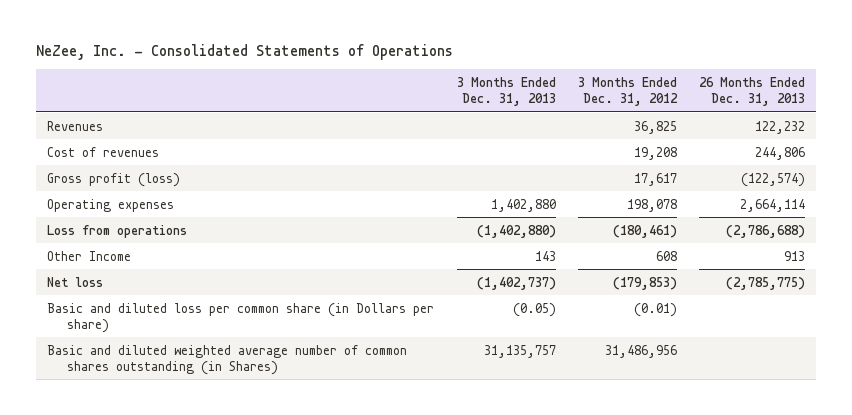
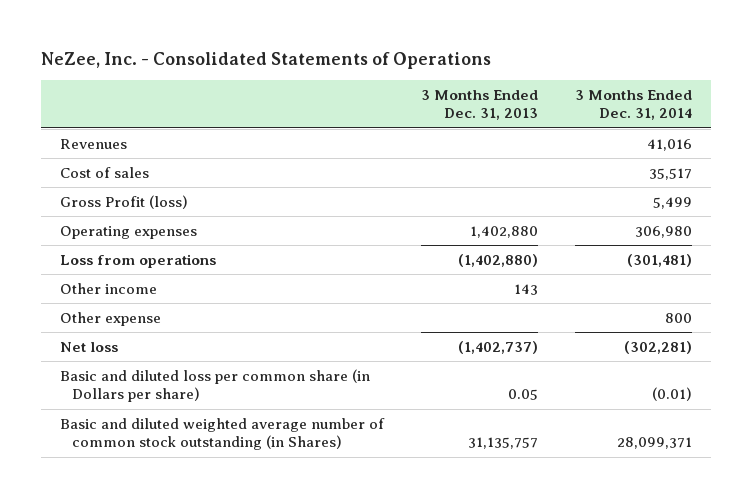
[577,77,678,107] 3 Months Ended Dec. 31, 2012 -> none
[699,77,806,107] 26 Months Ended Dec. 31, 2013 -> none
none -> [575,89,693,121] 3 Months Ended Dec. 31, 2014
[47,146,160,157] Cost of revenues -> [59,166,149,178] Cost of sales
[47,172,181,187] Gross profit (loss) -> [59,194,188,209] Gross Profit (loss)
[47,250,132,261] Other Income -> [59,282,157,294] Other income
none -> [59,311,161,326] Other expense
[512,302,556,317] (0.05) -> [508,389,539,401] 0.05
[47,344,408,375] Basic and diluted weighted average number of common shares outstanding (in Shares) -> [59,417,385,451] Basic and diluted weighted average number of common stock outstanding (in Shares)

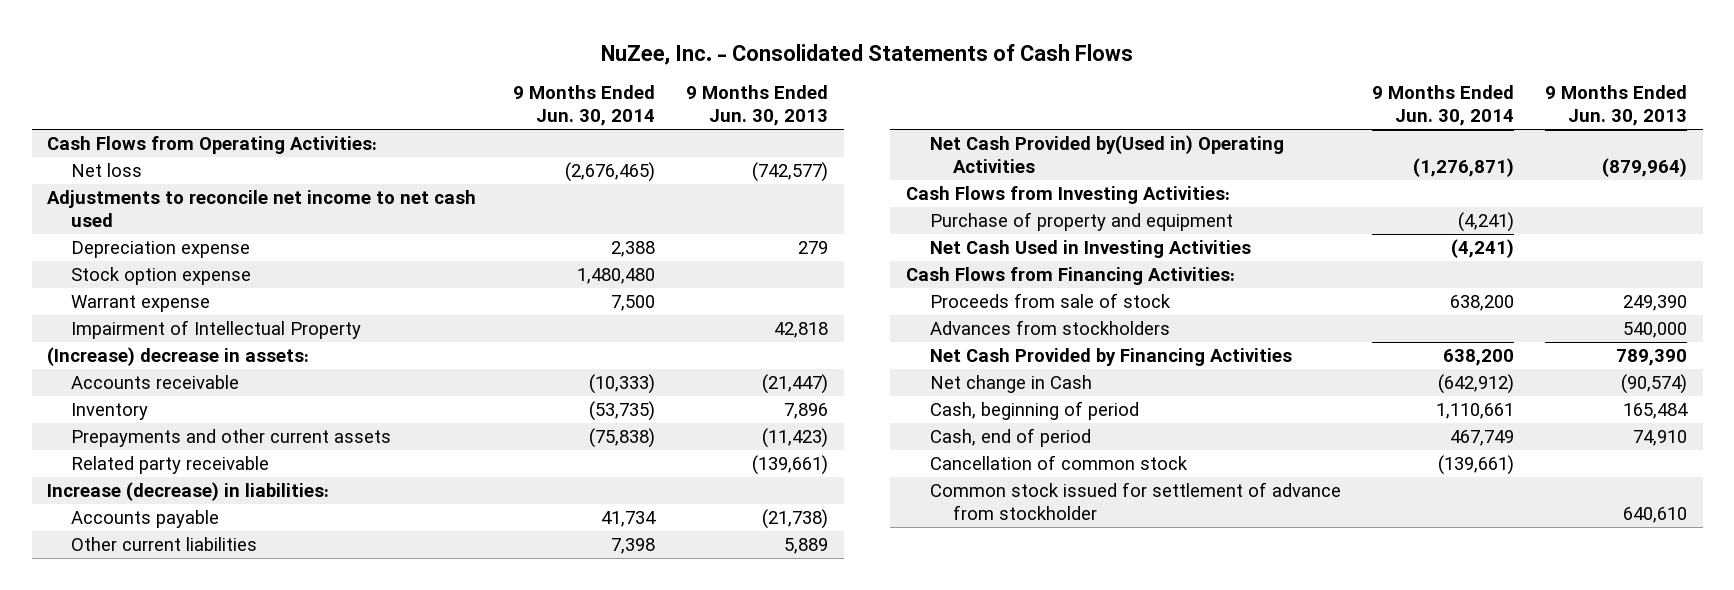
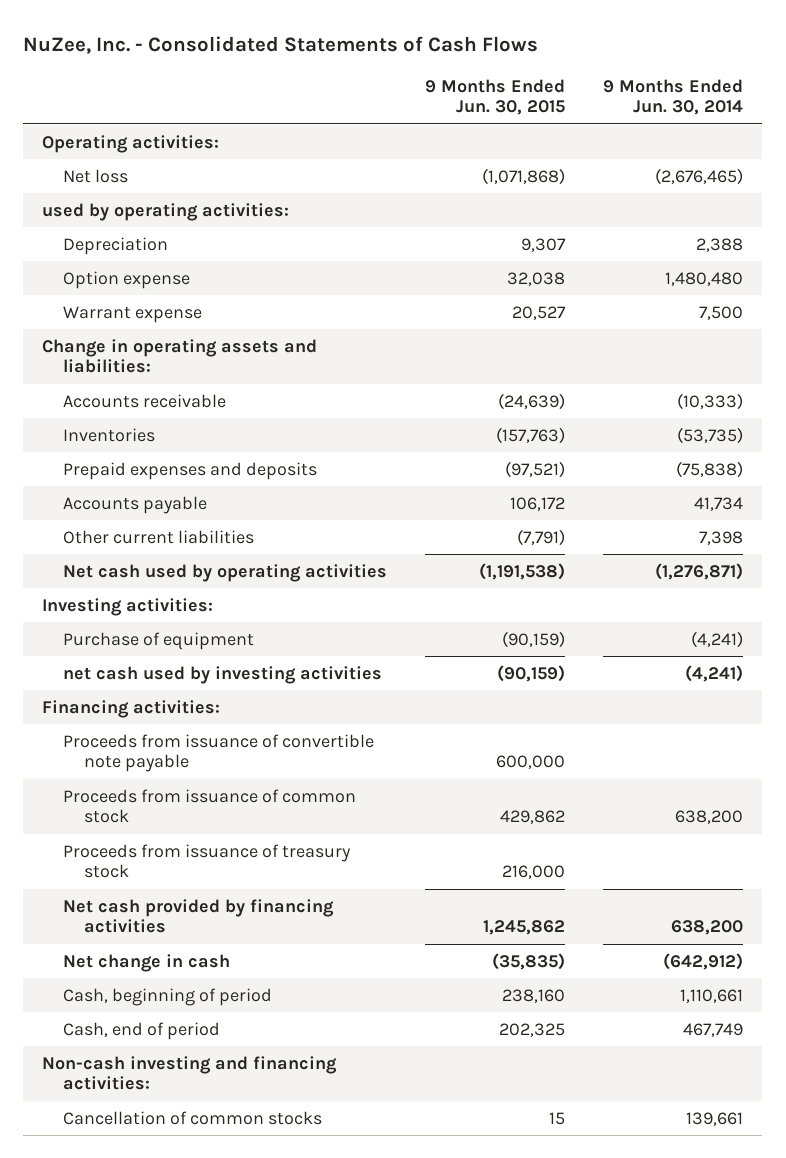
[686,85,829,127] 9 Months Ended Jun. 30, 2013 -> none
none -> [425,78,566,116] 9 Months Ended Jun. 30, 2015
[47,136,378,155] Cash Flows from Operating Activities: -> none
none -> [42,134,220,153] Operating activities:
[47,190,477,227] Adjustments to reconcile net income to net cash used -> none
none -> [42,202,290,221] used by operating activities:
[71,241,251,259] Depreciation expense -> [63,236,169,255] Depreciation
[71,267,252,286] Stock option expense -> [63,270,191,289] Option expense
[71,320,362,340] Impairment of Intellectual Property -> none
[47,347,310,367] (Increase) decrease in assets: -> none
none -> [42,338,318,374] Change in operating assets and liabilities:
[71,456,270,475] Related party receivable -> none
[47,482,330,502] Increase (decrease) in liabilities: -> none
[71,403,149,421] Inventory -> [63,427,156,442] Inventories
[71,429,392,448] Prepayments and other current assets -> [63,461,318,480] Prepaid expenses and deposits
[905,186,1230,205] Cash Flows from Investing Activities: -> none
[905,267,1235,286] Cash Flows from Financing Activities: -> none
[929,320,1170,336] Advances from stockholders -> none
[929,135,1284,173] Net Cash Provided by(Used in) Operating Activities -> [63,563,388,582] Net cash used by operating activities
none -> [42,597,214,616] Investing activities:
[929,212,1233,232] Purchase of property and equipment -> [63,631,255,650] Purchase of equipment
[929,240,1251,259] Net Cash Used in Investing Activities -> [63,665,383,684] net cash used by investing activities
none -> [42,699,221,718] Financing activities:
none -> [63,733,375,773] Proceeds from issuance of convertible note payable
[929,293,1171,309] Proceeds from sale of stock -> [63,788,357,824] Proceeds from issuance of common stock
none -> [63,843,352,879] Proceeds from issuance of treasury stock
[929,348,1292,367] Net Cash Provided by Financing Activities -> [63,898,335,934] Net cash provided by financing activities
[929,375,1092,394] Net change in Cash -> [63,953,231,972] Net change in cash
[929,482,1341,520] Common stock issued for settlement of advance from stockholder -> none
none -> [42,1055,338,1091] Non-cash investing and financing activities:
[929,455,1188,471] Cancellation of common stock -> [63,1110,323,1125] Cancellation of common stocks
[1437,455,1514,476] (139,661) -> [686,1111,744,1126] 139,661

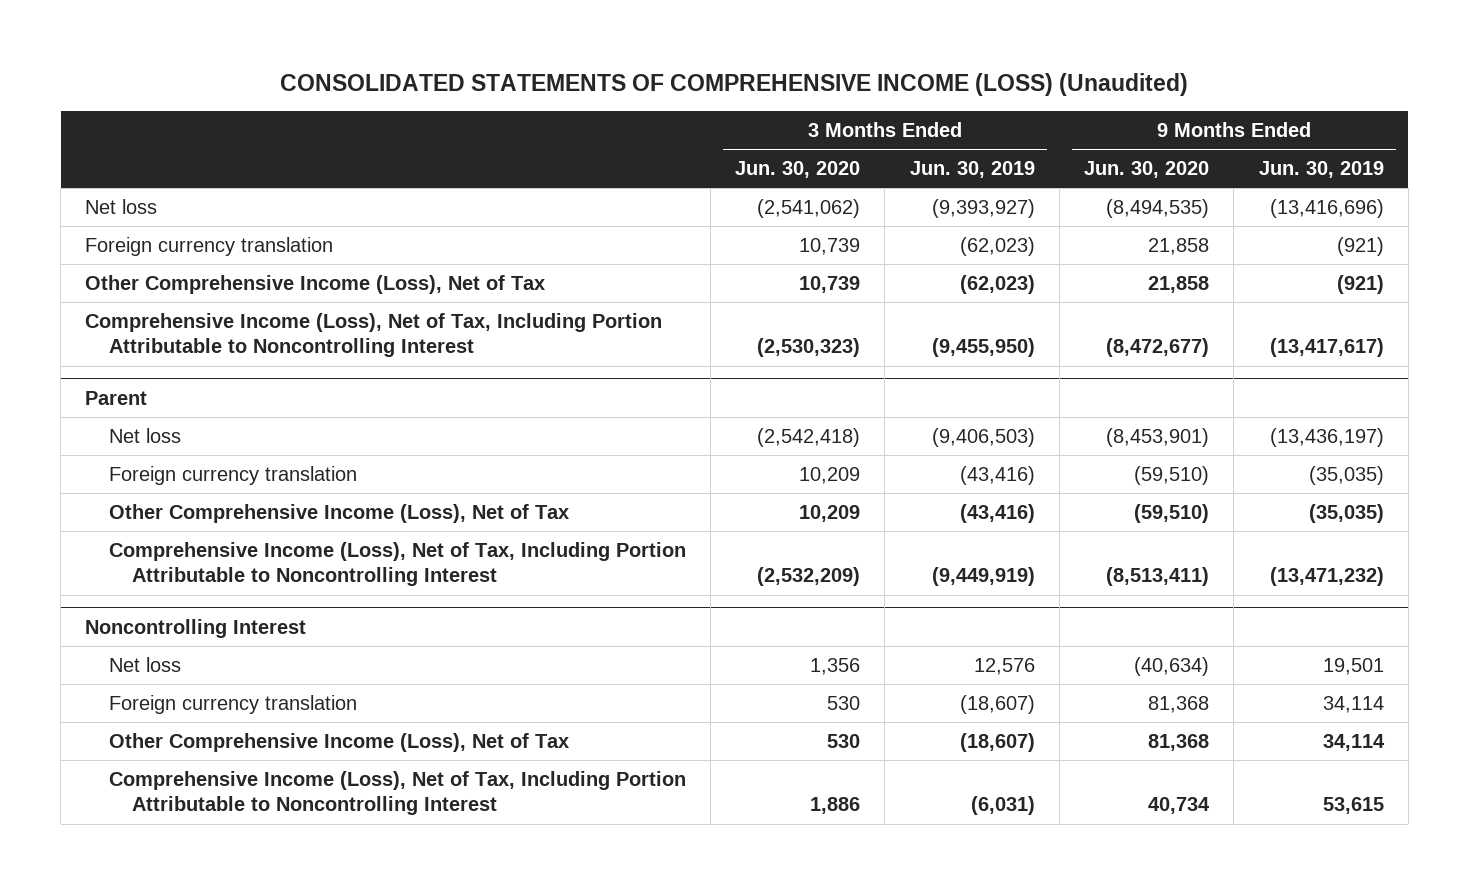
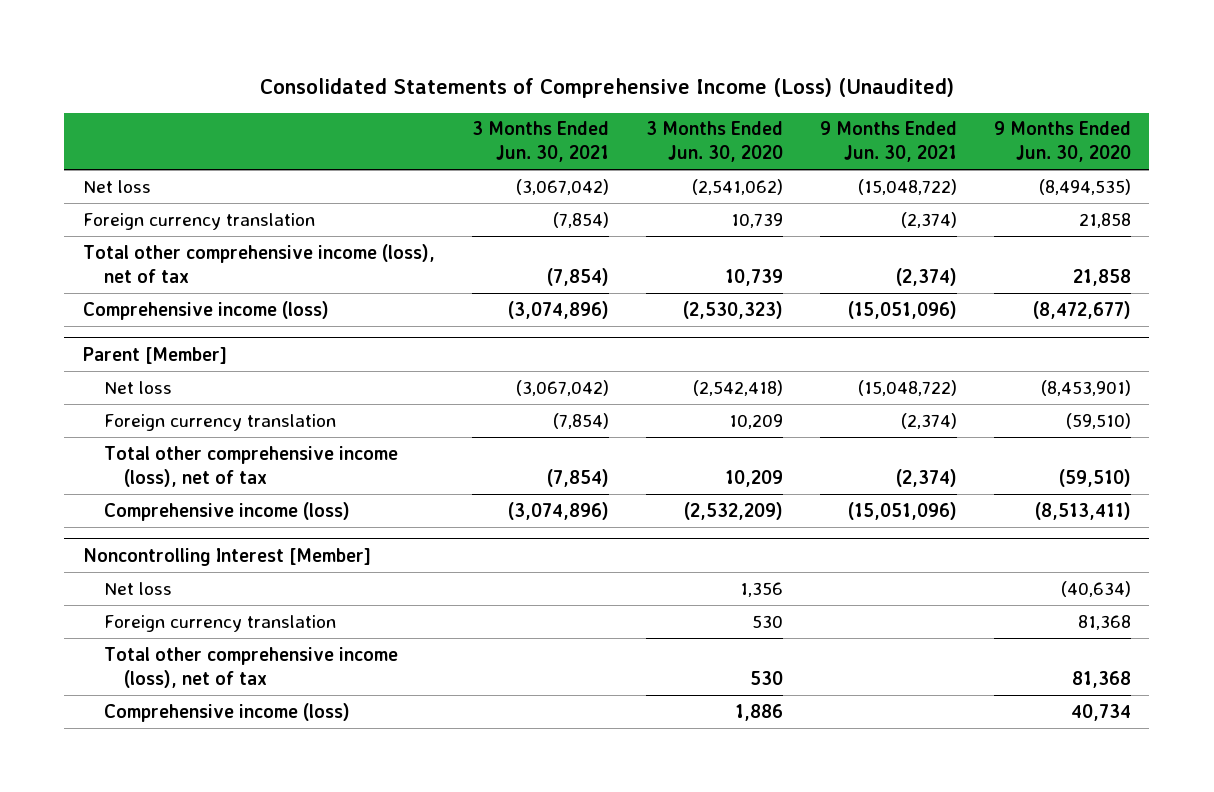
[280,73,1189,97] CONSOLIDATED STATEMENTS OF COMPREHENSIVE INCOME (LOSS) (Unaudited) -> [259,77,954,98] Consolidated Statements of Comprehensive Income (Loss) (Unaudited)
[909,161,1035,179] Jun. 30, 2019 -> none
[1258,161,1384,179] Jun. 30, 2019 -> none
none -> [471,121,609,163] 3 Months Ended Jun. 30, 2021
none -> [819,121,957,163] 9 Months Ended Jun. 30, 2021
[85,274,546,294] Other Comprehensive Income (Loss), Net of Tax -> [82,243,435,283] Total other comprehensive income (loss), net of tax
[85,312,663,358] Comprehensive Income (Loss), Net of Tax, Including Portion Attributable to Noncontrolling Interest -> [82,300,329,320] Comprehensive income (loss)
[85,390,148,405] Parent -> [82,346,227,364] Parent [Member]
[108,503,569,523] Other Comprehensive Income (Loss), Net of Tax -> [103,445,398,487] Total other comprehensive income (loss), net of tax
[108,541,686,587] Comprehensive Income (Loss), Net of Tax, Including Portion Attributable to Noncontrolling Interest -> [103,501,350,521] Comprehensive income (loss)
[85,618,307,638] Noncontrolling Interest -> [82,547,371,566] Noncontrolling Interest [Member]
[108,732,569,752] Other Comprehensive Income (Loss), Net of Tax -> [103,646,398,688] Total other comprehensive income (loss), net of tax
[108,770,686,816] Comprehensive Income (Loss), Net of Tax, Including Portion Attributable to Noncontrolling Interest -> [103,702,350,722] Comprehensive income (loss)

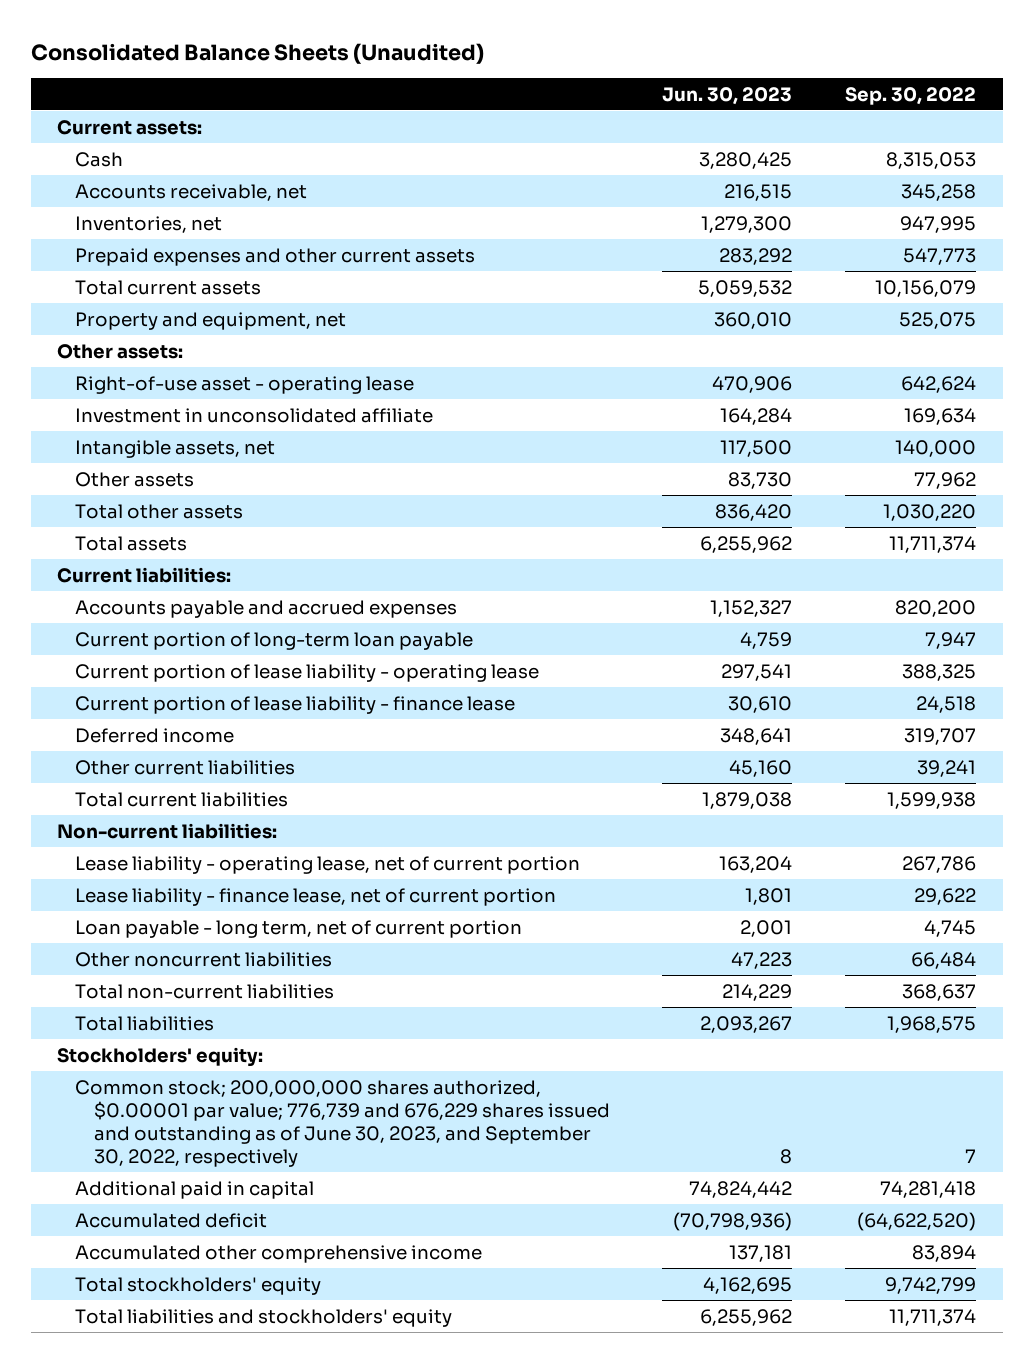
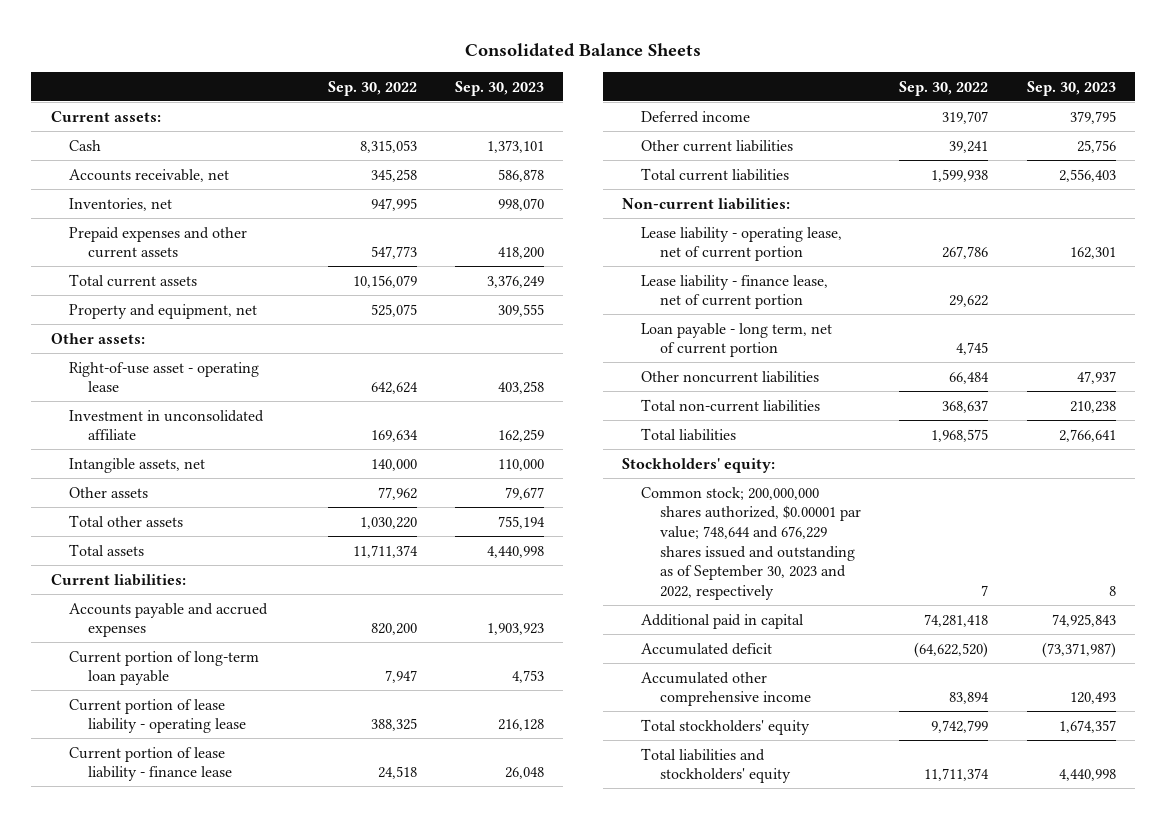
[31,42,485,64] Consolidated Balance Sheets (Unaudited) -> [465,43,702,58] Consolidated Balance Sheets
[662,86,793,105] Jun. 30, 2023 -> none
none -> [454,80,544,96] Sep. 30, 2023
[75,1079,610,1168] Common stock; 200,000,000 shares authorized, $0.00001 par value; 776,739 and 676,229 shares issued and outstanding as of June 30, 2023, and September 30, 2022, respectively -> [640,486,861,601] Common stock; 200,000,000 shares authorized, $0.00001 par value; 748,644 and 676,229 shares issued and outstanding as of September 30, 2023 and 2022, respectively

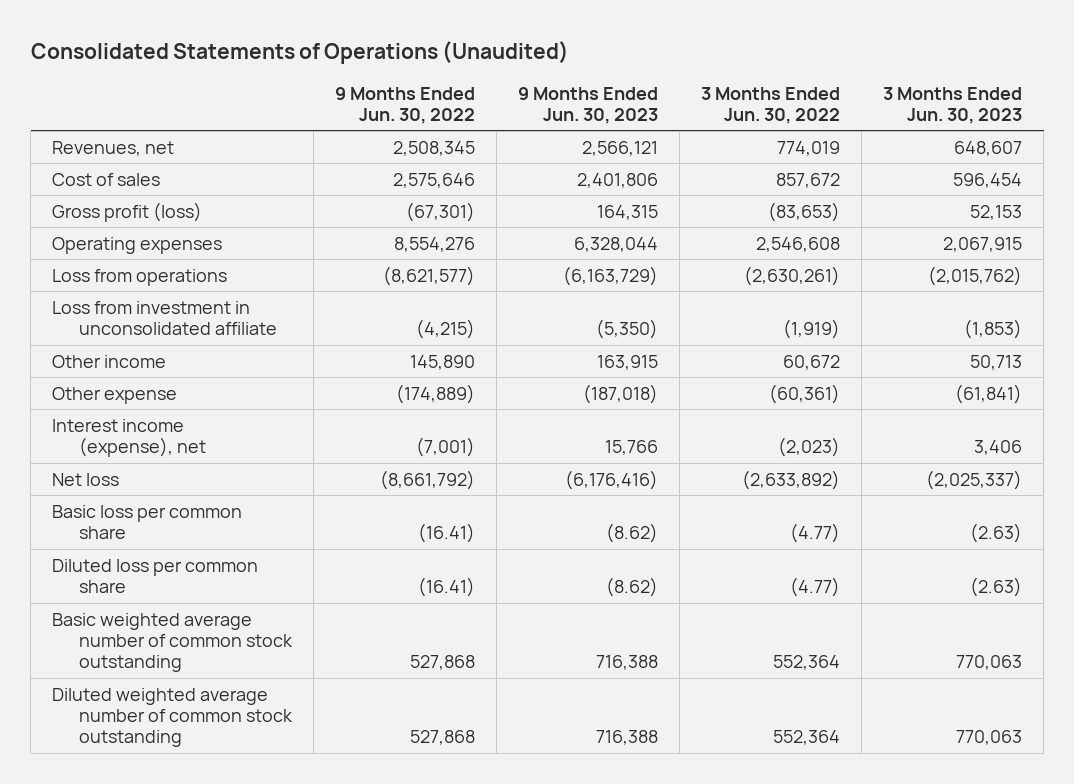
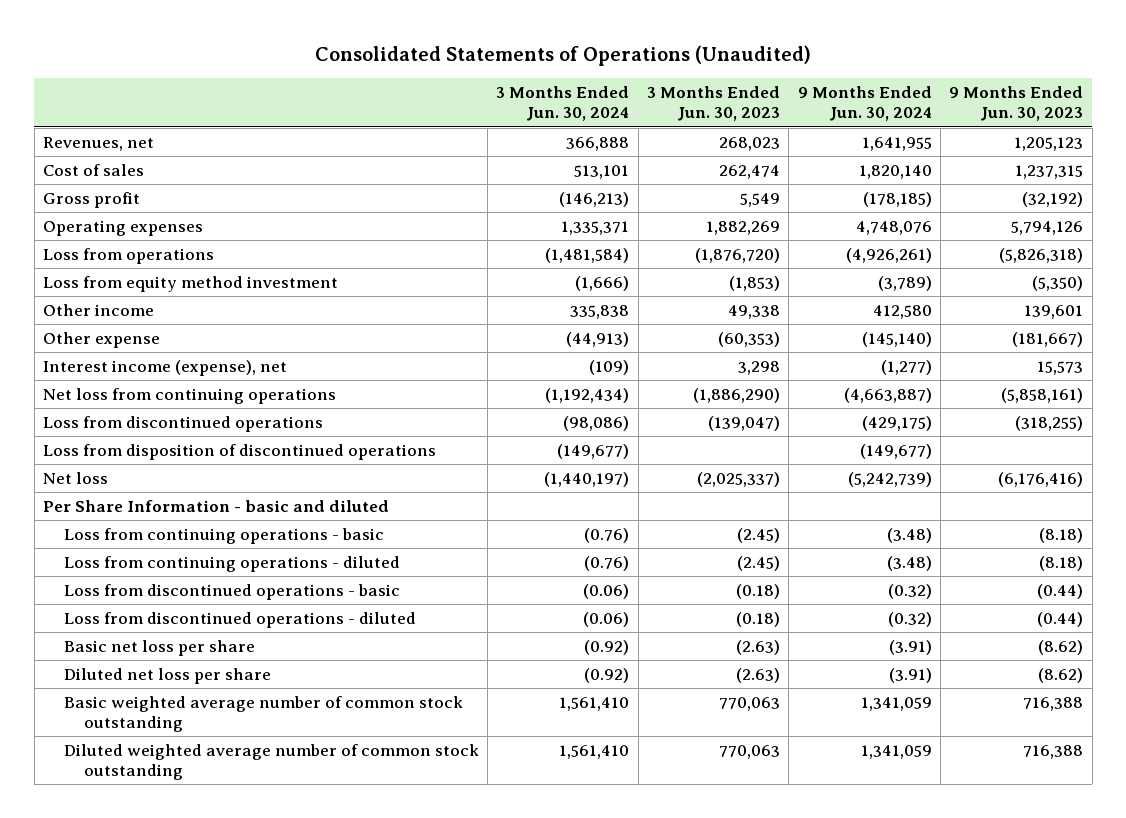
[335,86,476,124] 9 Months Ended Jun. 30, 2022 -> none
[701,86,841,124] 3 Months Ended Jun. 30, 2022 -> none
none -> [496,86,630,122] 3 Months Ended Jun. 30, 2024
none -> [797,86,932,122] 9 Months Ended Jun. 30, 2024
[582,140,659,156] 2,566,121 -> [1014,137,1084,152] 1,205,123
[954,140,1023,156] 648,607 -> [718,137,780,152] 268,023
[577,172,659,188] 2,401,806 -> [1015,165,1084,180] 1,237,315
[953,172,1023,188] 596,454 -> [718,165,780,180] 262,474
[52,201,203,222] Gross profit (loss) -> [43,192,141,209] Gross profit
[597,204,659,220] 164,315 -> [1022,192,1084,208] (32,192)
[970,204,1023,220] 52,153 -> [739,193,780,208] 5,549
[574,236,659,252] 6,328,044 -> [1011,221,1084,236] 5,794,126
[943,236,1023,252] 2,067,915 -> [705,221,780,236] 1,882,269
[563,265,659,286] (6,163,729) -> [999,248,1084,264] (5,826,318)
[928,265,1023,286] (2,015,762) -> [694,248,780,264] (1,876,720)
[52,300,278,336] Loss from investment in unconsolidated affiliate -> [43,276,339,293] Loss from equity method investment
[597,354,659,370] 163,915 -> [1024,305,1084,320] 139,601
[970,354,1023,370] 50,713 -> [727,305,780,320] 49,338
[583,383,659,404] (187,018) -> [1012,332,1084,348] (181,667)
[955,383,1023,404] (61,841) -> [717,332,780,348] (60,353)
[605,440,659,456] 15,766 -> [1037,361,1084,376] 15,573
[974,440,1023,456] 3,406 -> [737,361,780,376] 3,298
none -> [43,388,337,405] Net loss from continuing operations
none -> [43,416,324,433] Loss from discontinued operations
none -> [43,444,437,461] Loss from disposition of discontinued operations
none -> [43,500,390,513] Per Share Information - basic and diluted
none -> [63,528,384,545] Loss from continuing operations - basic
none -> [63,556,400,573] Loss from continuing operations - diluted
none -> [63,584,400,601] Loss from discontinued operations - basic
none -> [63,612,416,629] Loss from discontinued operations - diluted
[52,504,243,540] Basic loss per common share -> [63,640,255,657] Basic net loss per share
[52,558,259,594] Diluted loss per common share -> [63,668,271,685] Diluted net loss per share

